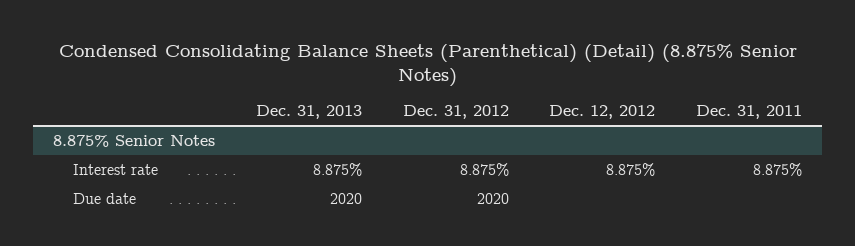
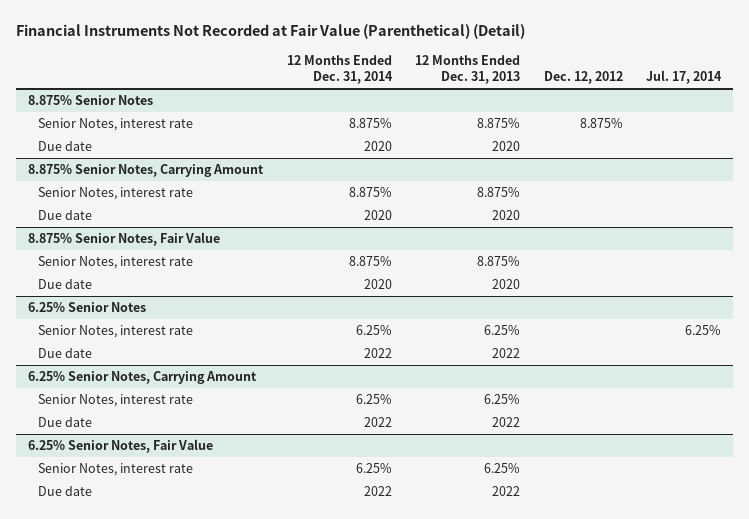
[58,44,797,87] Condensed Consolidating Balance Sheets (Parenthetical) (Detail) (8.875% Senior Notes) -> [16,24,526,40] Financial Instruments Not Recorded at Fair Value (Parenthetical) (Detail)
[256,105,363,120] Dec. 31, 2013 -> none
[402,105,509,120] Dec. 31, 2012 -> none
[695,105,802,120] Dec. 31, 2011 -> none
none -> [286,55,393,85] 12 Months Ended Dec. 31, 2014
none -> [415,55,521,85] 12 Months Ended Dec. 31, 2013
none -> [646,70,723,85] Jul. 17, 2014
[73,163,159,175] Interest rate -> [38,118,194,132] Senior Notes, interest rate
none -> [28,164,265,178] 8.875% Senior Notes, Carrying Amount
none -> [38,187,194,201] Senior Notes, interest rate
none -> [38,210,93,221] Due date
none -> [28,232,221,247] 8.875% Senior Notes, Fair Value
none -> [38,256,194,270] Senior Notes, interest rate
none -> [38,279,93,290] Due date
none -> [28,302,147,313] 6.25% Senior Notes
none -> [38,325,194,339] Senior Notes, interest rate
none -> [38,348,93,359] Due date
none -> [28,371,258,385] 6.25% Senior Notes, Carrying Amount
none -> [38,394,194,408] Senior Notes, interest rate
none -> [38,417,93,428] Due date
none -> [28,439,214,454] 6.25% Senior Notes, Fair Value
none -> [38,463,194,477] Senior Notes, interest rate
none -> [38,486,93,497] Due date

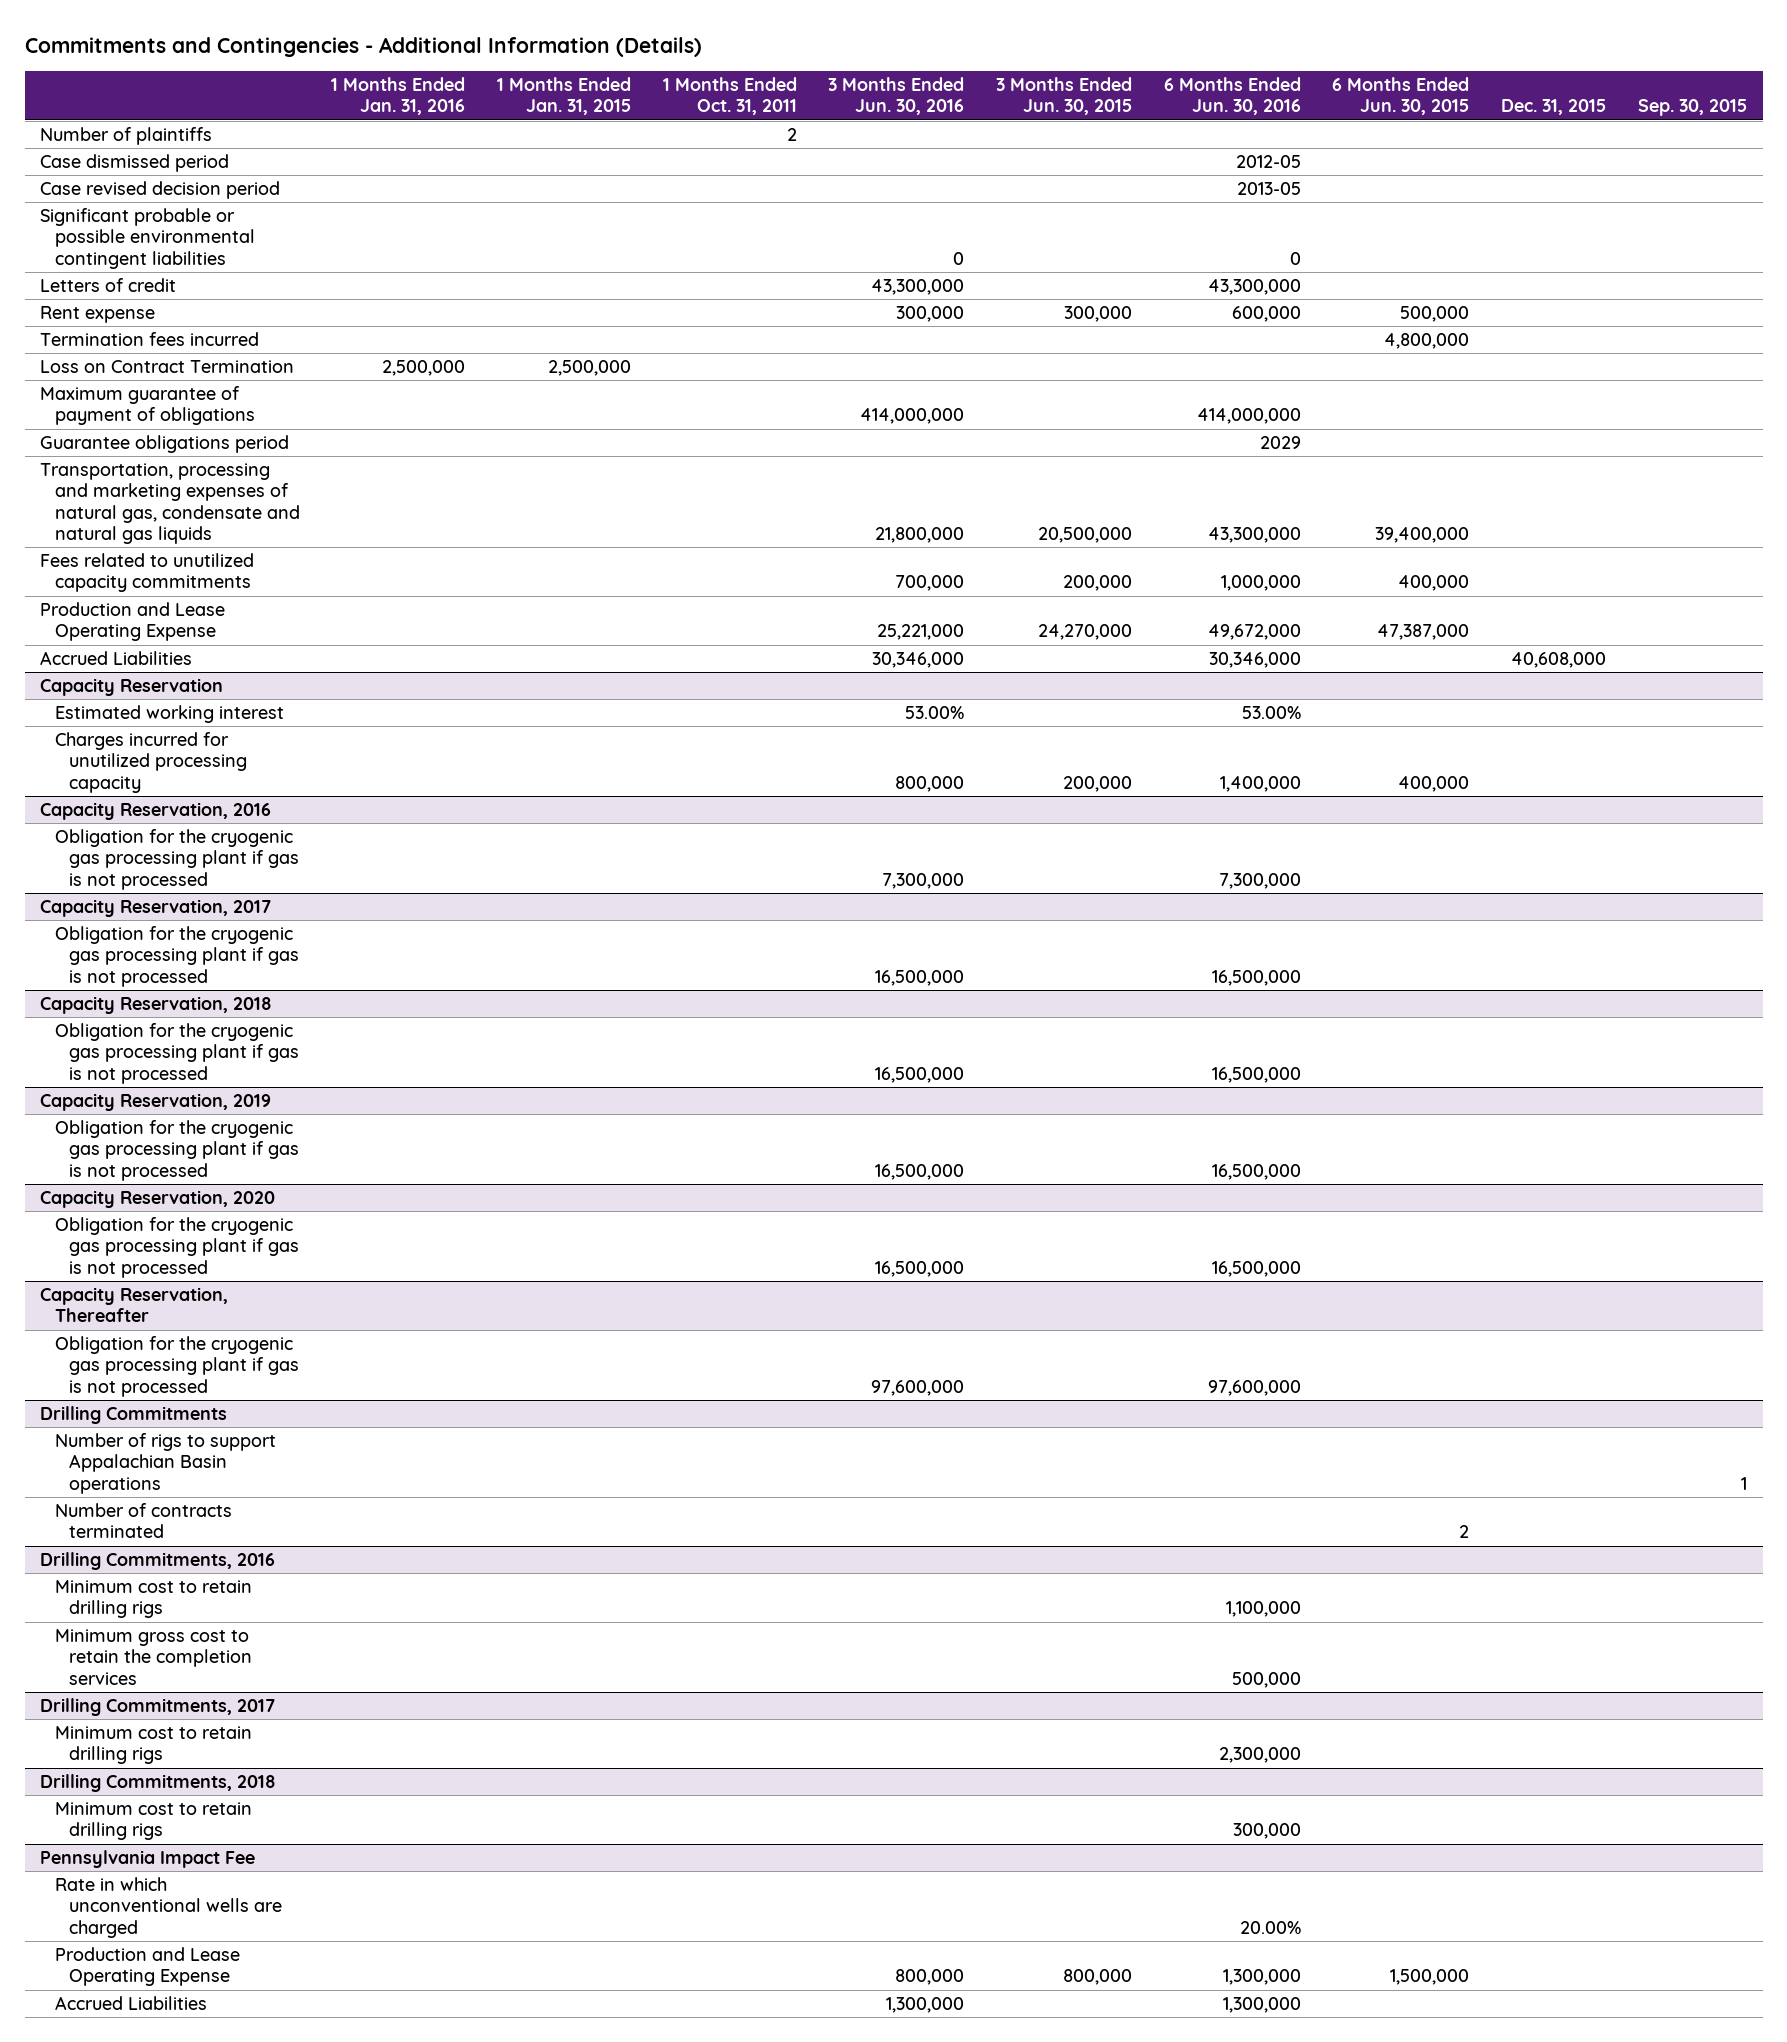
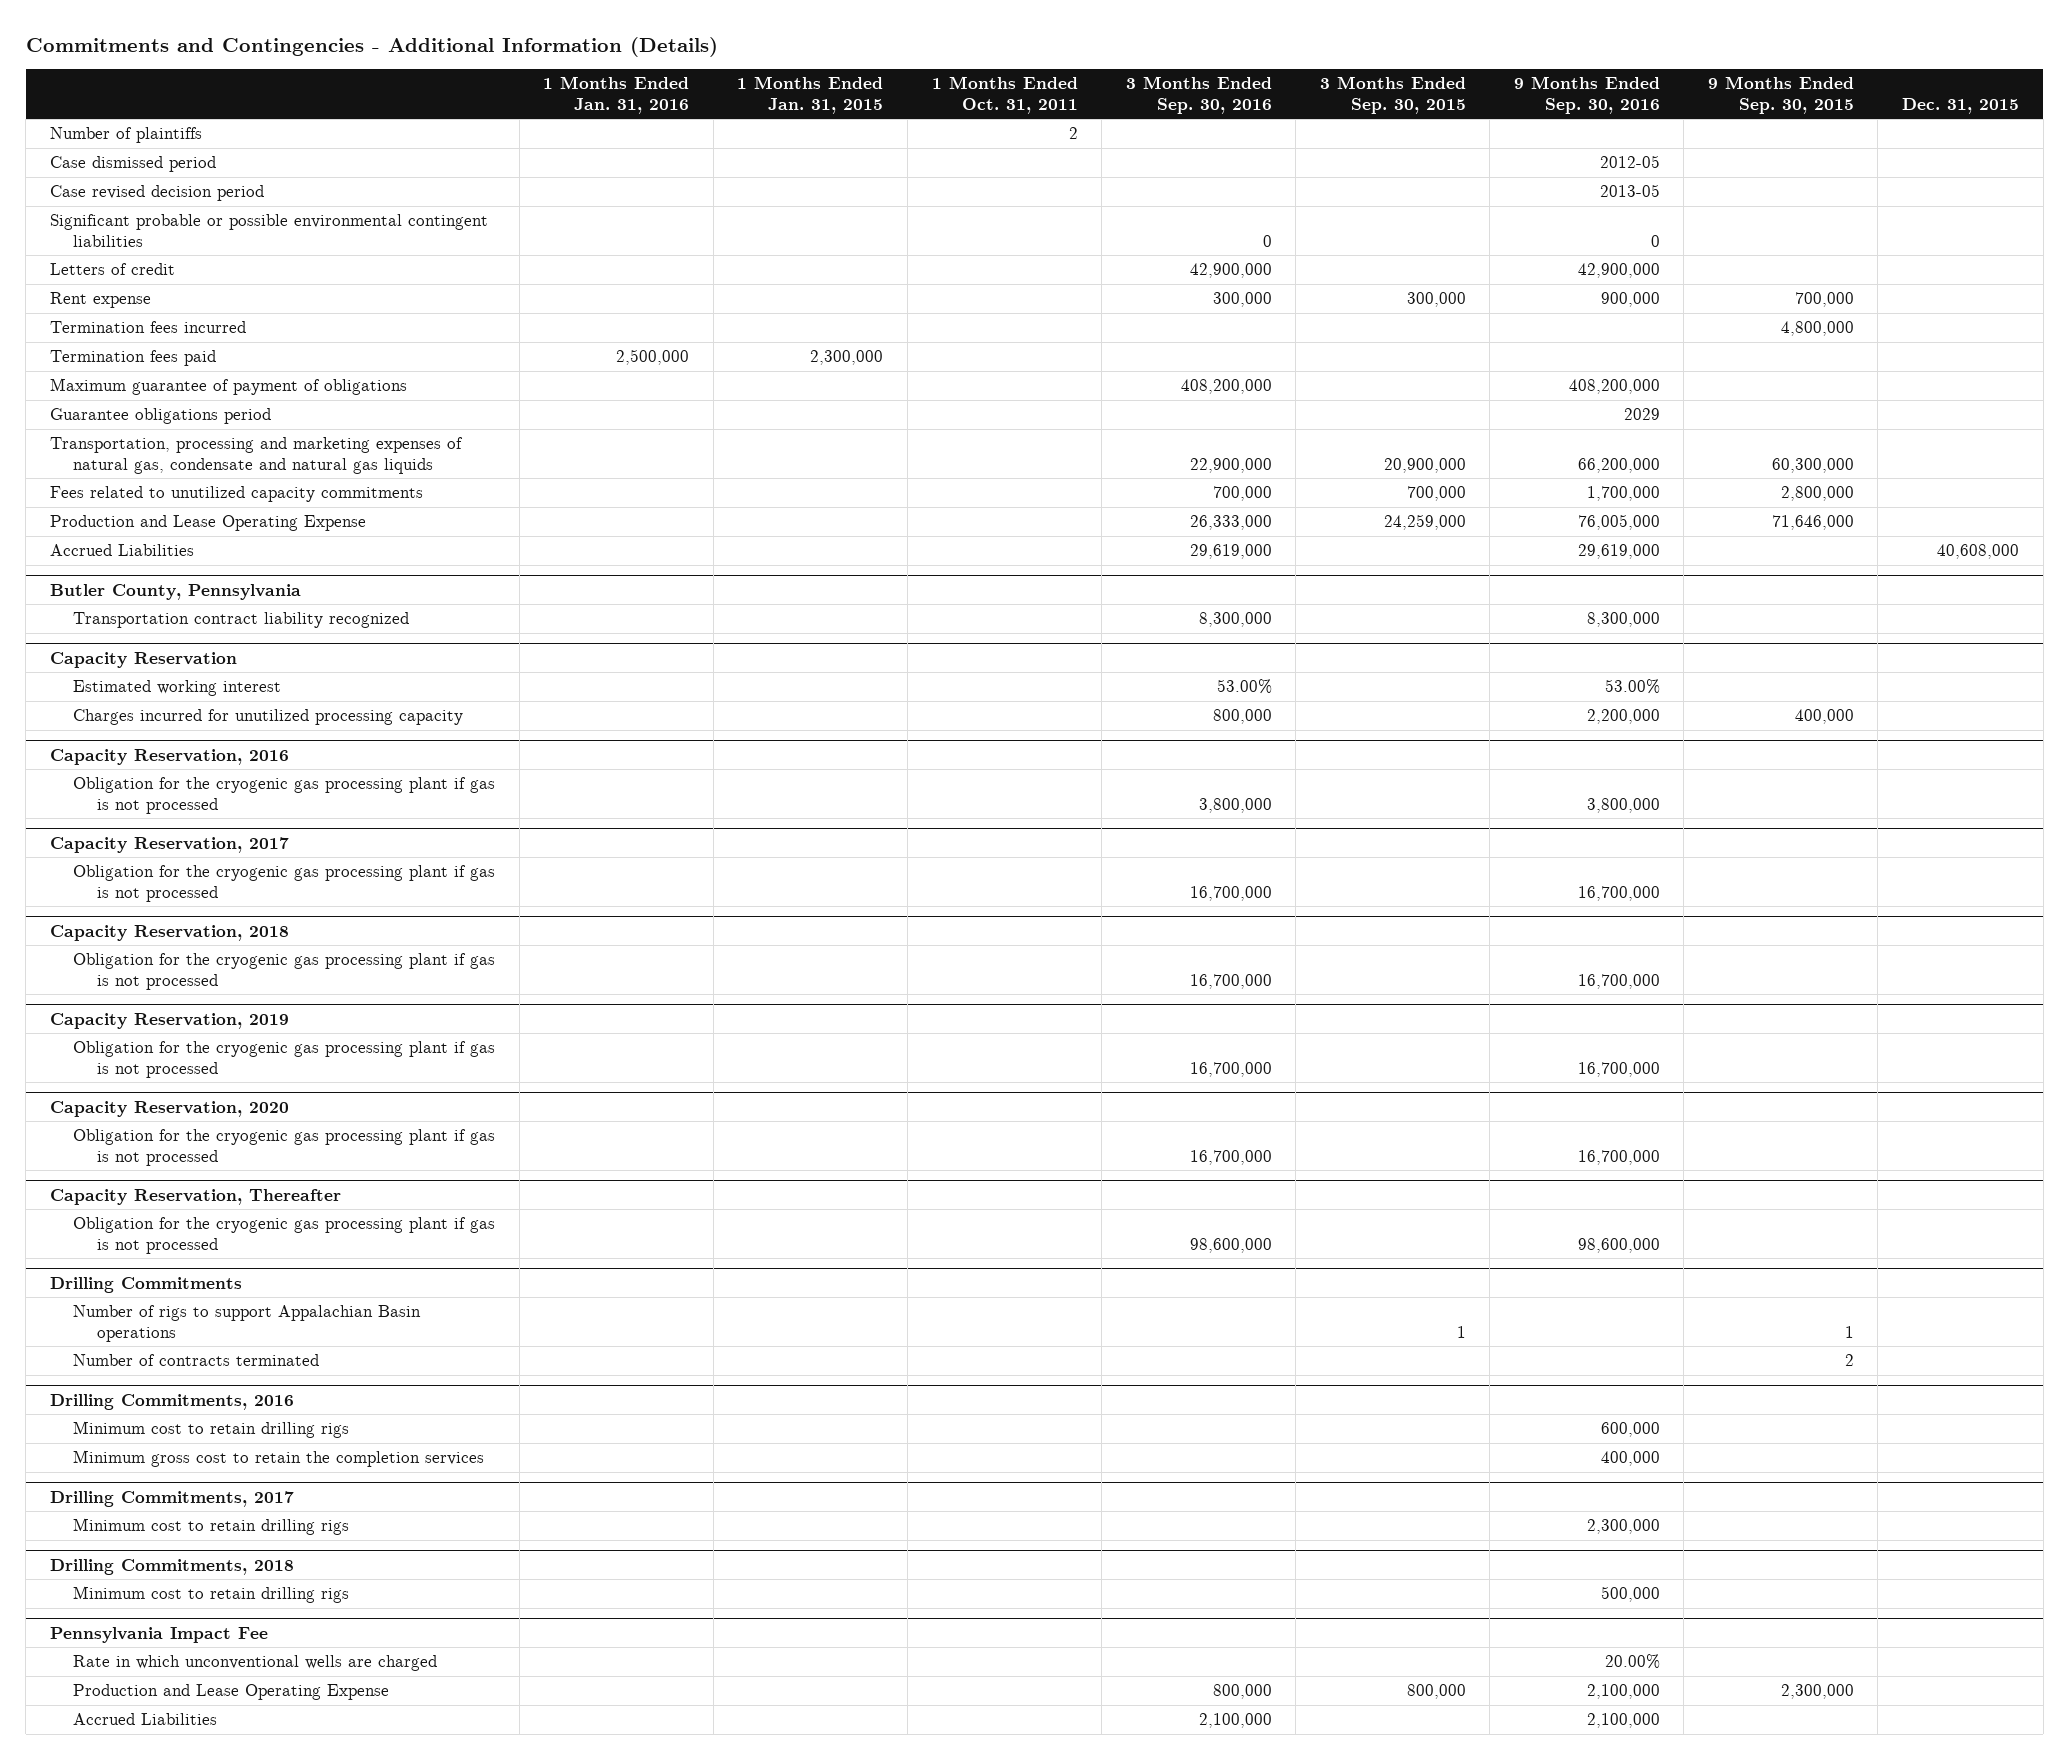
[828,76,965,116] 3 Months Ended Jun. 30, 2016 -> none
[996,76,1133,116] 3 Months Ended Jun. 30, 2015 -> none
[1163,76,1301,116] 6 Months Ended Jun. 30, 2016 -> none
[1332,76,1470,116] 6 Months Ended Jun. 30, 2015 -> none
[1637,99,1747,117] Sep. 30, 2015 -> none
none -> [1125,76,1272,114] 3 Months Ended Sep. 30, 2016
none -> [1319,76,1466,114] 3 Months Ended Sep. 30, 2015
none -> [1513,76,1660,114] 9 Months Ended Sep. 30, 2016
none -> [1707,76,1854,114] 9 Months Ended Sep. 30, 2015
[40,360,295,374] Loss on Contract Termination -> none
none -> [49,350,216,367] Termination fees paid
none -> [49,583,301,600] Butler County, Pennsylvania
none -> [73,612,410,629] Transportation contract liability recognized

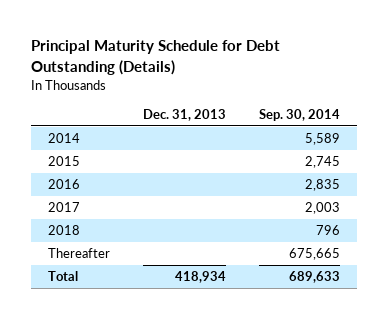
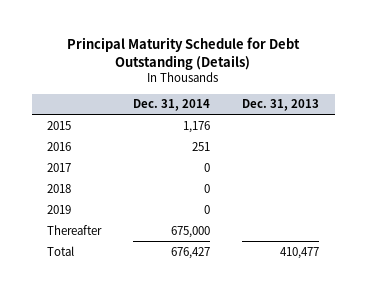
[259,108,341,121] Sep. 30, 2014 -> none
none -> [133,99,211,112] Dec. 31, 2014
[47,133,80,144] 2014 -> none
none -> [47,204,72,214] 2019
[174,271,226,284] 418,934 -> [279,246,319,259] 410,477

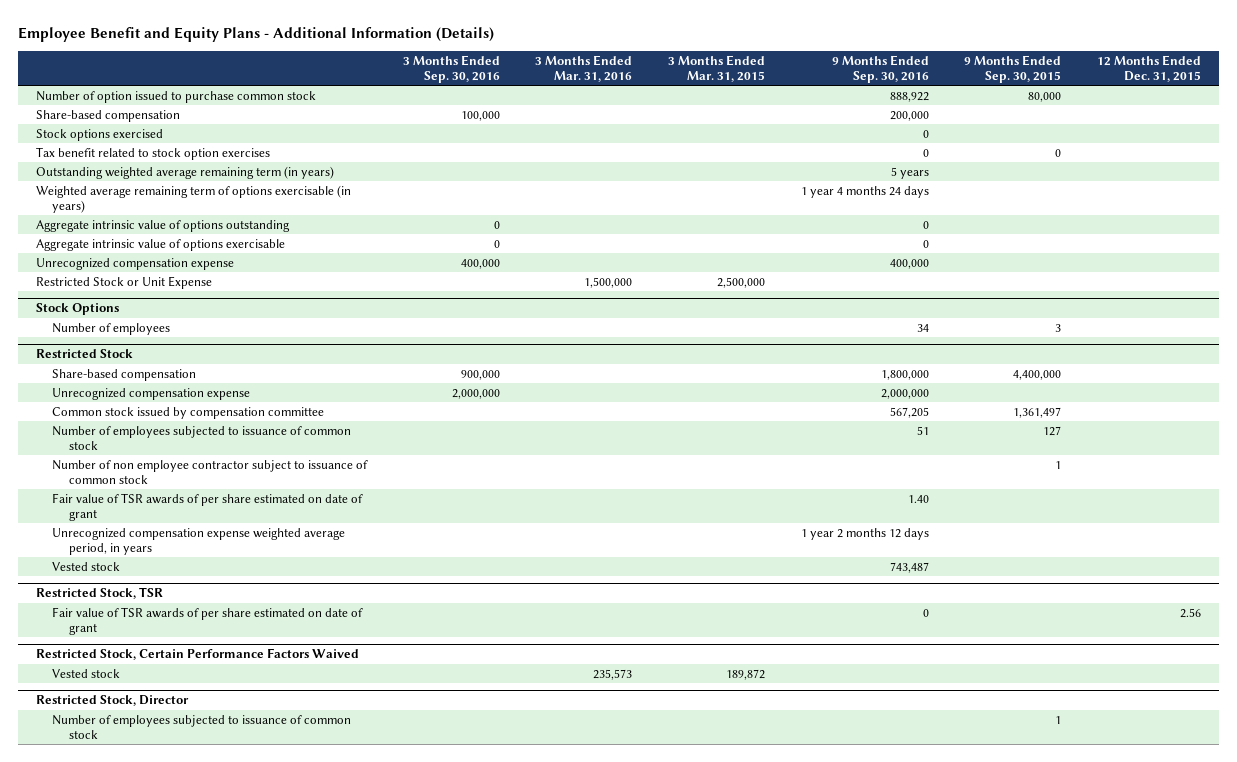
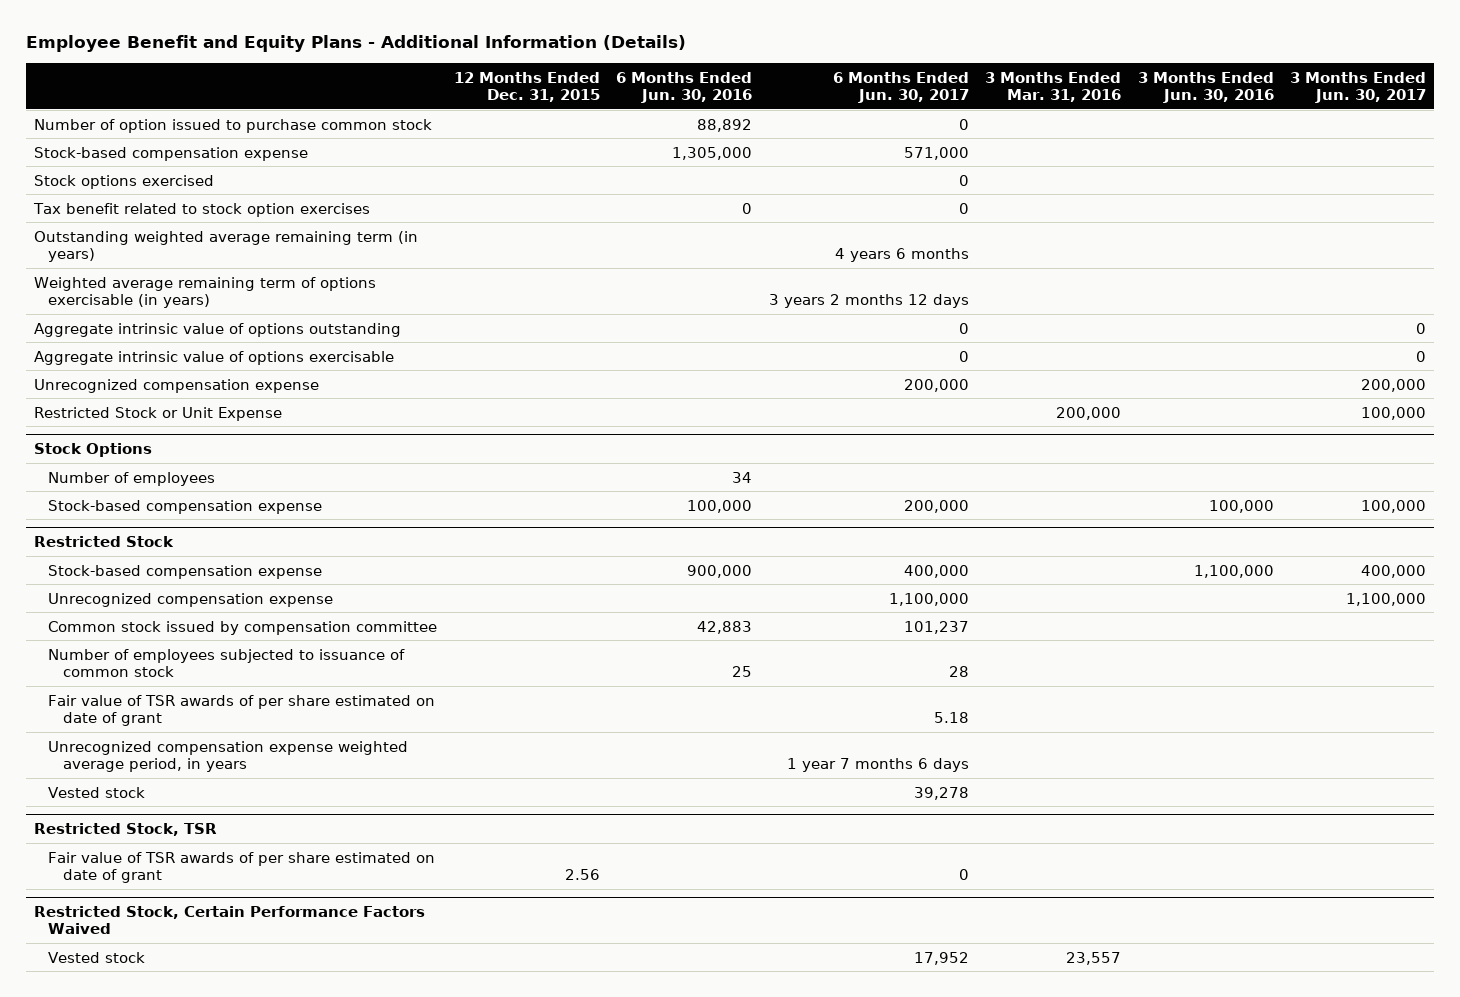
[402,54,500,84] 3 Months Ended Sep. 30, 2016 -> none
[668,54,766,83] 3 Months Ended Mar. 31, 2015 -> none
[831,54,929,84] 9 Months Ended Sep. 30, 2016 -> none
[964,54,1062,84] 9 Months Ended Sep. 30, 2015 -> none
none -> [616,71,753,103] 6 Months Ended Jun. 30, 2016
none -> [832,71,969,103] 6 Months Ended Jun. 30, 2017
none -> [1137,71,1274,103] 3 Months Ended Jun. 30, 2016
none -> [1290,71,1427,103] 3 Months Ended Jun. 30, 2017
[35,109,180,122] Share-based compensation -> [34,146,309,161] Stock-based compensation expense
[584,276,633,288] 1,500,000 -> [1056,406,1122,420] 200,000
none -> [48,499,323,514] Stock-based compensation expense
[52,368,197,381] Share-based compensation -> [48,564,323,579] Stock-based compensation expense
[52,459,369,484] Number of non employee contractor subject to issuance of common stock -> none
[35,695,189,707] Restricted Stock, Director -> none
[52,714,352,739] Number of employees subjected to issuance of common stock -> none
[593,668,633,680] 235,573 -> [1066,951,1122,965] 23,557

